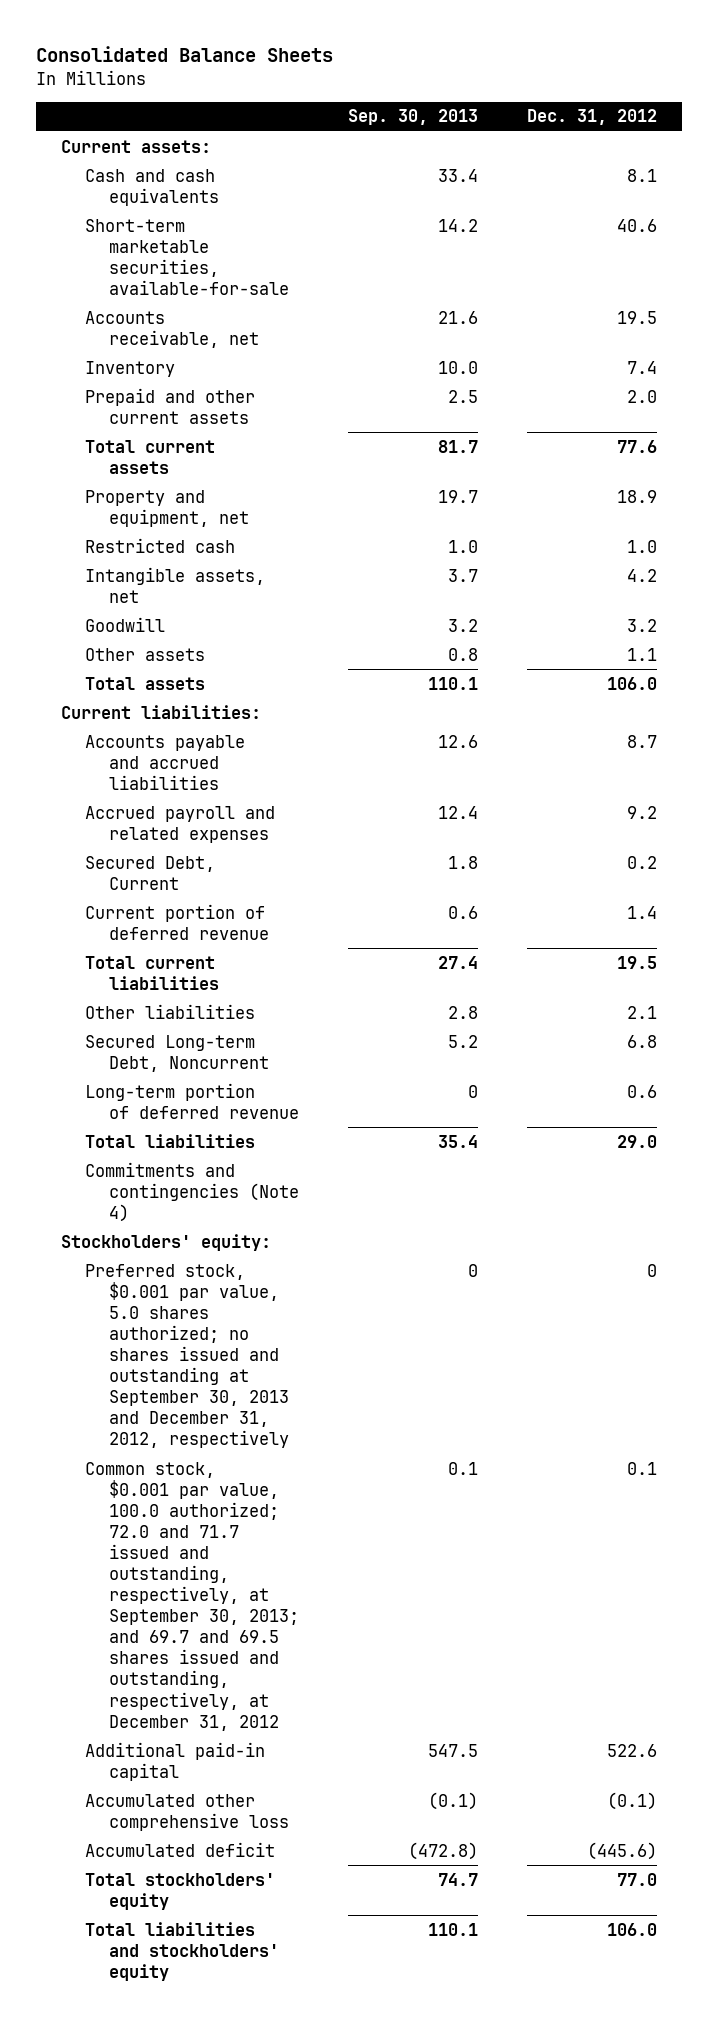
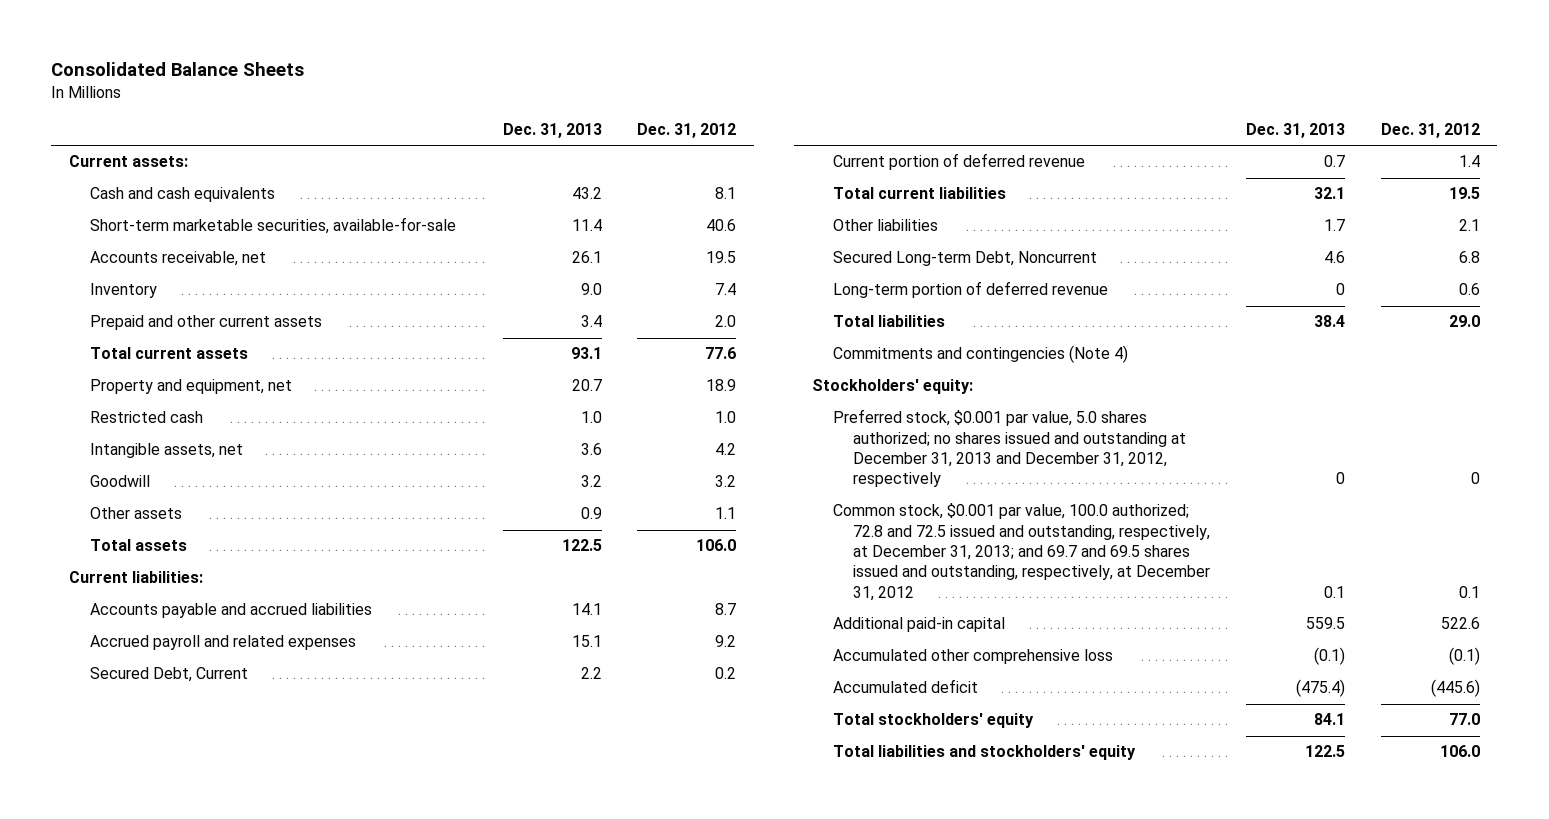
[348,109,479,126] Sep. 30, 2013 -> none
none -> [502,122,602,138] Dec. 31, 2013
[85,1263,290,1449] Preferred stock, $0.001 par value, 5.0 shares authorized; no shares issued and outstanding at September 30, 2013 and December 31, 2012, respectively -> [832,409,1187,488] Preferred stock, $0.001 par value, 5.0 shares authorized; no shares issued and outstanding at December 31, 2013 and December 31, 2012, respectively
[85,1461,300,1731] Common stock, $0.001 par value, 100.0 authorized; 72.0 and 71.7 issued and outstanding, respectively, at September 30, 2013; and 69.7 and 69.5 shares issued and outstanding, respectively, at December 31, 2012 -> [832,503,1211,601] Common stock, $0.001 par value, 100.0 authorized; 72.8 and 72.5 issued and outstanding, respectively, at December 31, 2013; and 69.7 and 69.5 shares issued and outstanding, respectively, at December 31, 2012

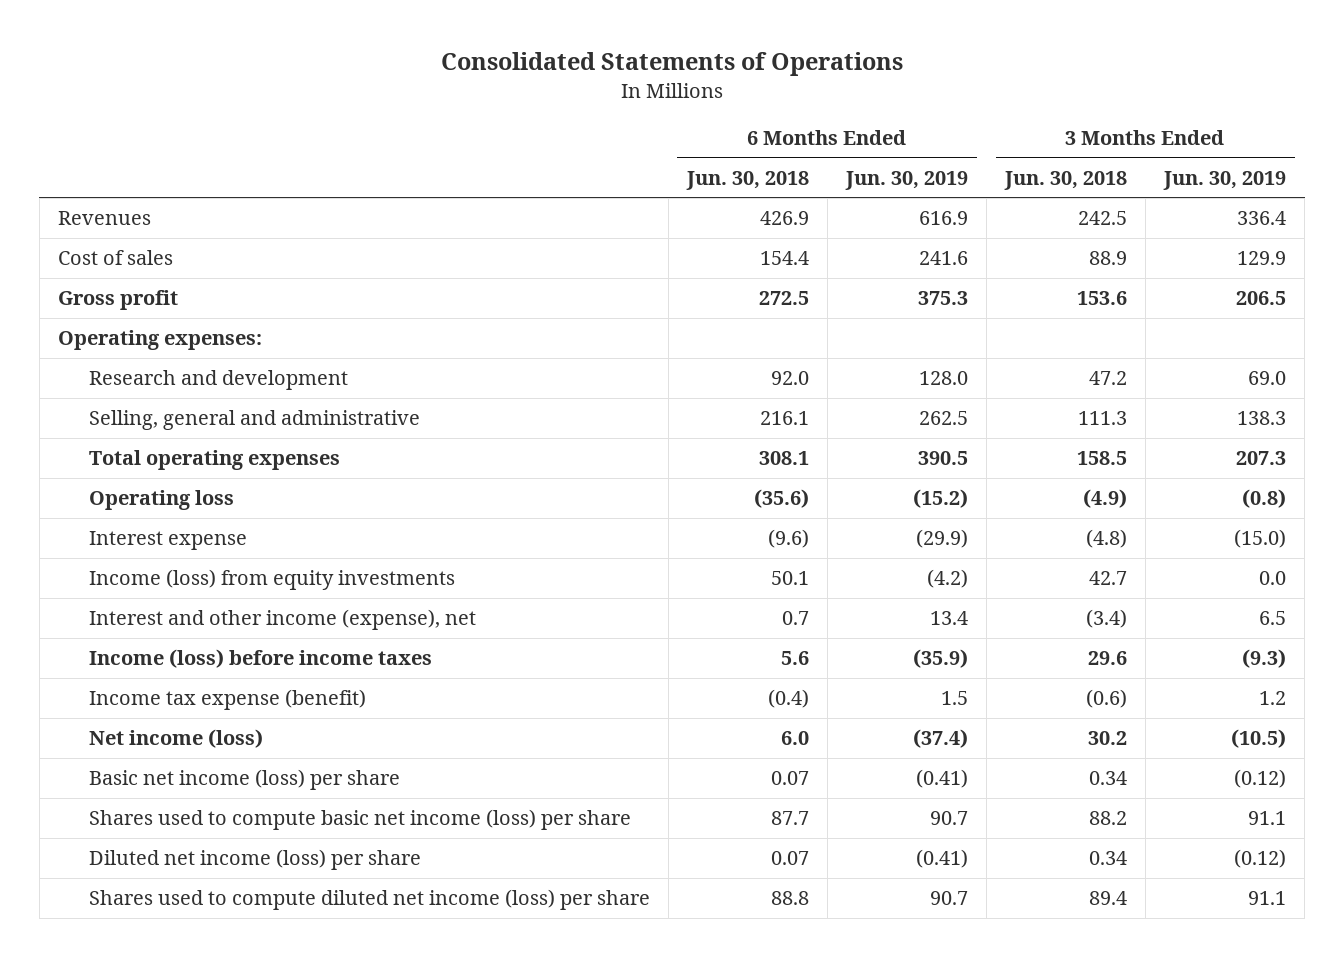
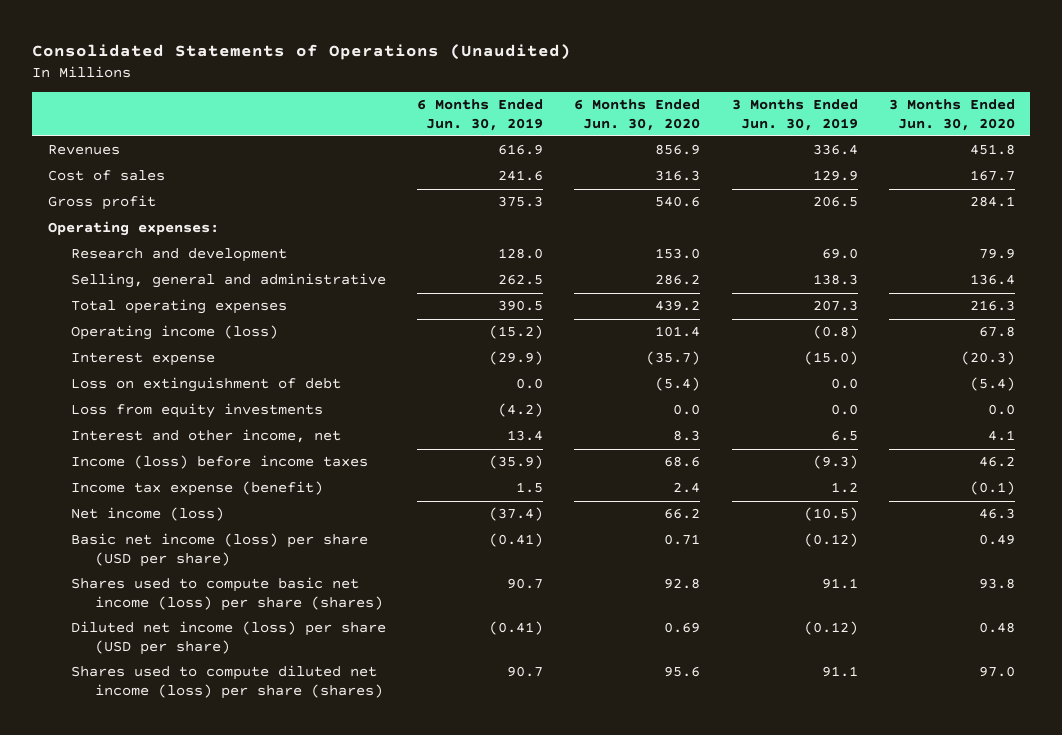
[440,52,903,77] Consolidated Statements of Operations -> [32,43,572,60] Consolidated Statements of Operations (Unaudited)
[685,170,809,190] Jun. 30, 2018 -> none
[1003,170,1127,190] Jun. 30, 2018 -> none
none -> [574,99,701,131] 6 Months Ended Jun. 30, 2020
none -> [888,99,1015,131] 3 Months Ended Jun. 30, 2020
[88,490,234,511] Operating loss -> [71,325,279,341] Operating income (loss)
none -> [71,377,342,393] Loss on extinguishment of debt
[88,569,455,591] Income (loss) from equity investments -> [71,403,324,419] Loss from equity investments
[88,609,476,631] Interest and other income (expense), net -> [71,429,342,444] Interest and other income, net
[88,769,400,791] Basic net income (loss) per share -> [71,533,369,567] Basic net income (loss) per share (USD per share)
[88,809,631,831] Shares used to compute basic net income (loss) per share -> [71,577,383,611] Shares used to compute basic net income (loss) per share (shares)
[88,849,421,871] Diluted net income (loss) per share -> [71,621,387,655] Diluted net income (loss) per share (USD per share)
[88,889,650,911] Shares used to compute diluted net income (loss) per share -> [71,665,383,699] Shares used to compute diluted net income (loss) per share (shares)

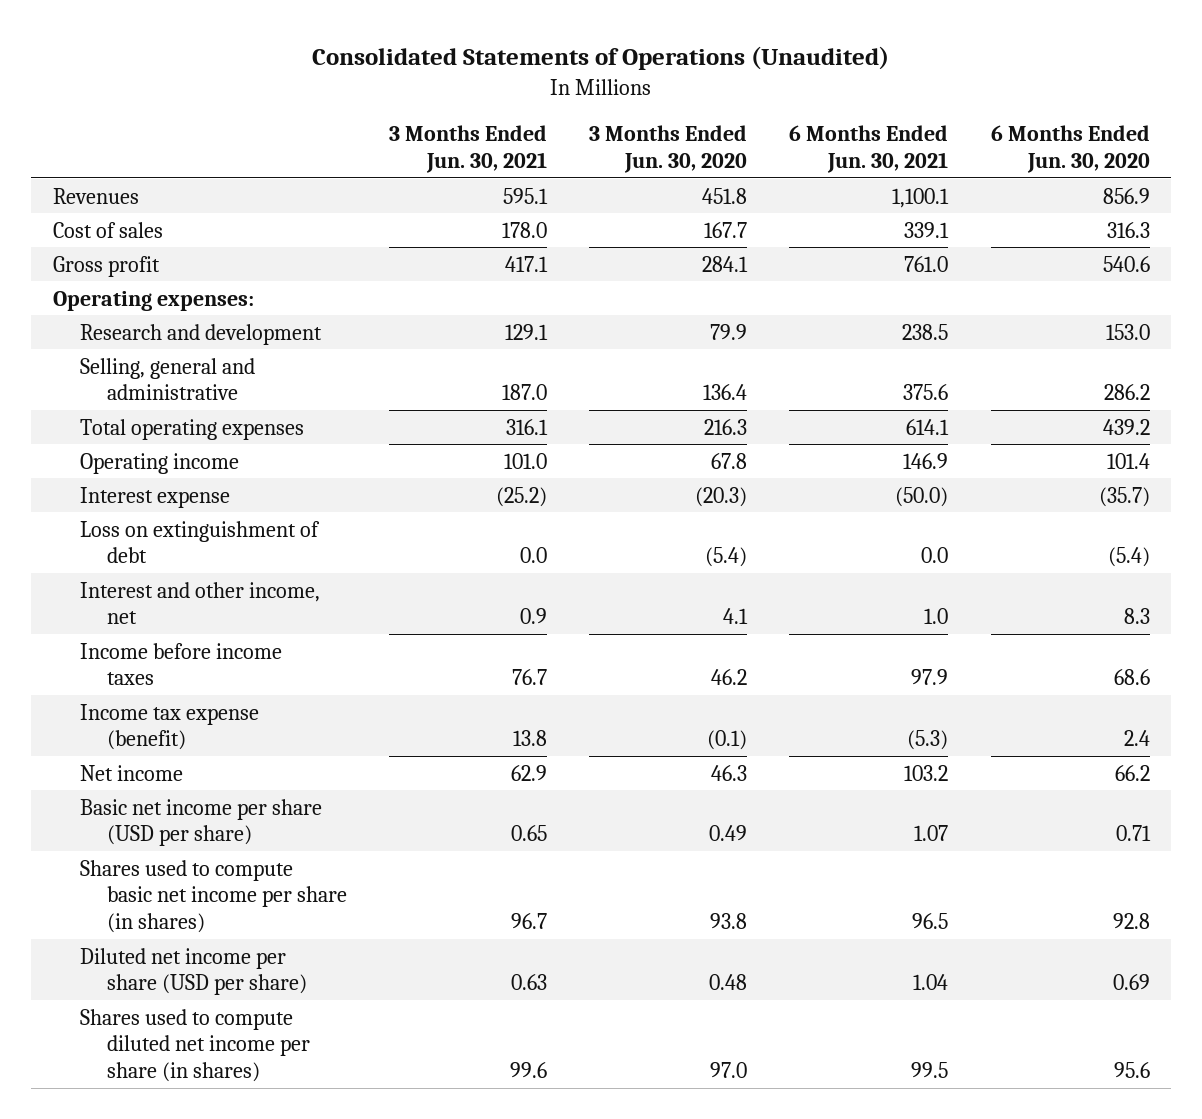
[417,99,544,131] 6 Months Ended Jun. 30, 2019 -> none
[731,99,858,131] 3 Months Ended Jun. 30, 2019 -> none
none -> [388,125,547,174] 3 Months Ended Jun. 30, 2021
none -> [789,125,949,174] 6 Months Ended Jun. 30, 2021
[71,325,279,341] Operating income (loss) -> [79,452,239,474] Operating income
[71,403,324,419] Loss from equity investments -> none
[71,455,369,470] Income (loss) before income taxes -> [79,642,282,686] Income before income taxes
[71,507,225,522] Net income (loss) -> [79,764,183,781] Net income
[71,533,369,567] Basic net income (loss) per share (USD per share) -> [79,798,322,847] Basic net income per share (USD per share)
[71,577,383,611] Shares used to compute basic net income (loss) per share (shares) -> [79,859,347,934] Shares used to compute basic net income per share (in shares)
[71,621,387,655] Diluted net income (loss) per share (USD per share) -> [79,947,307,996] Diluted net income per share (USD per share)
[71,665,383,699] Shares used to compute diluted net income (loss) per share (shares) -> [79,1008,310,1083] Shares used to compute diluted net income per share (in shares)

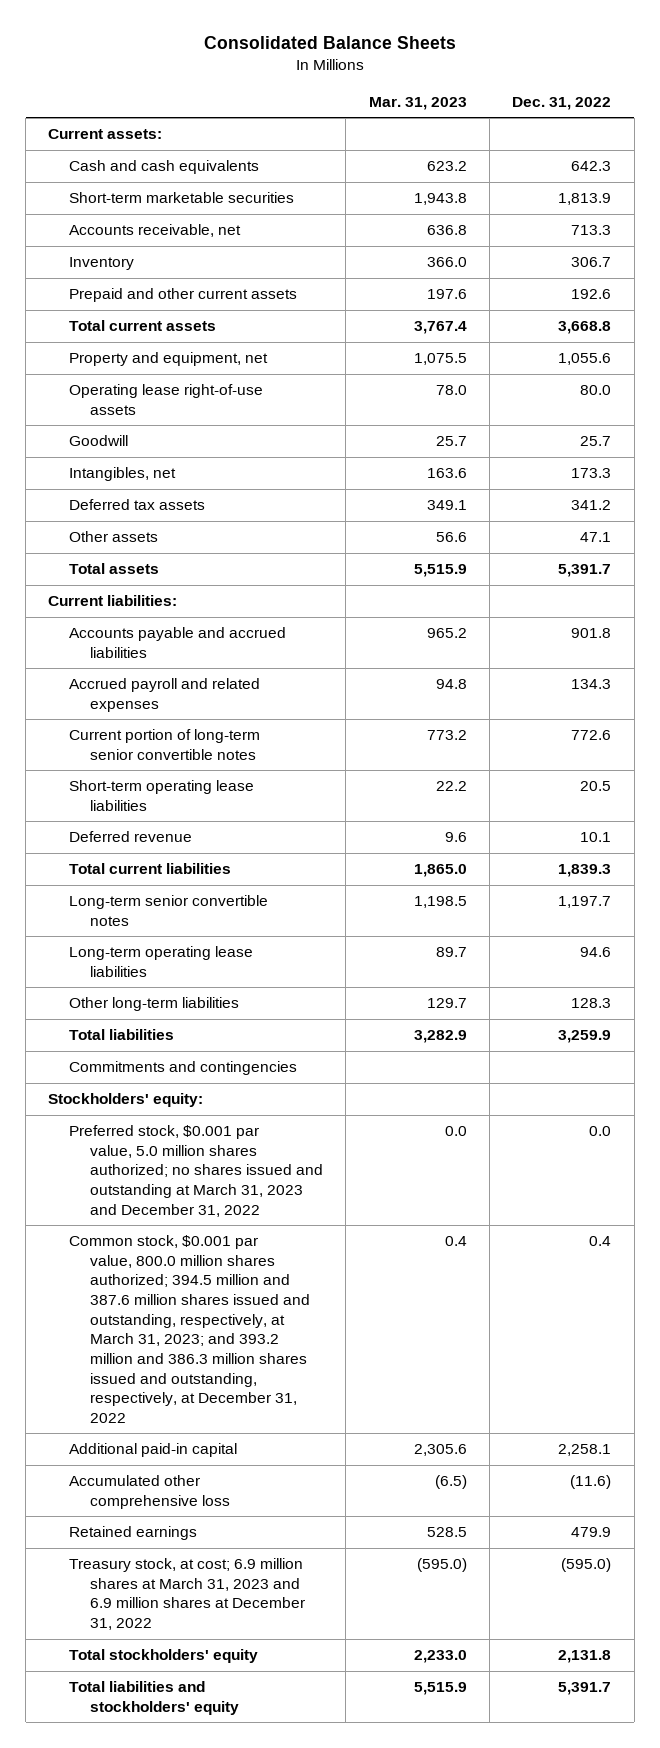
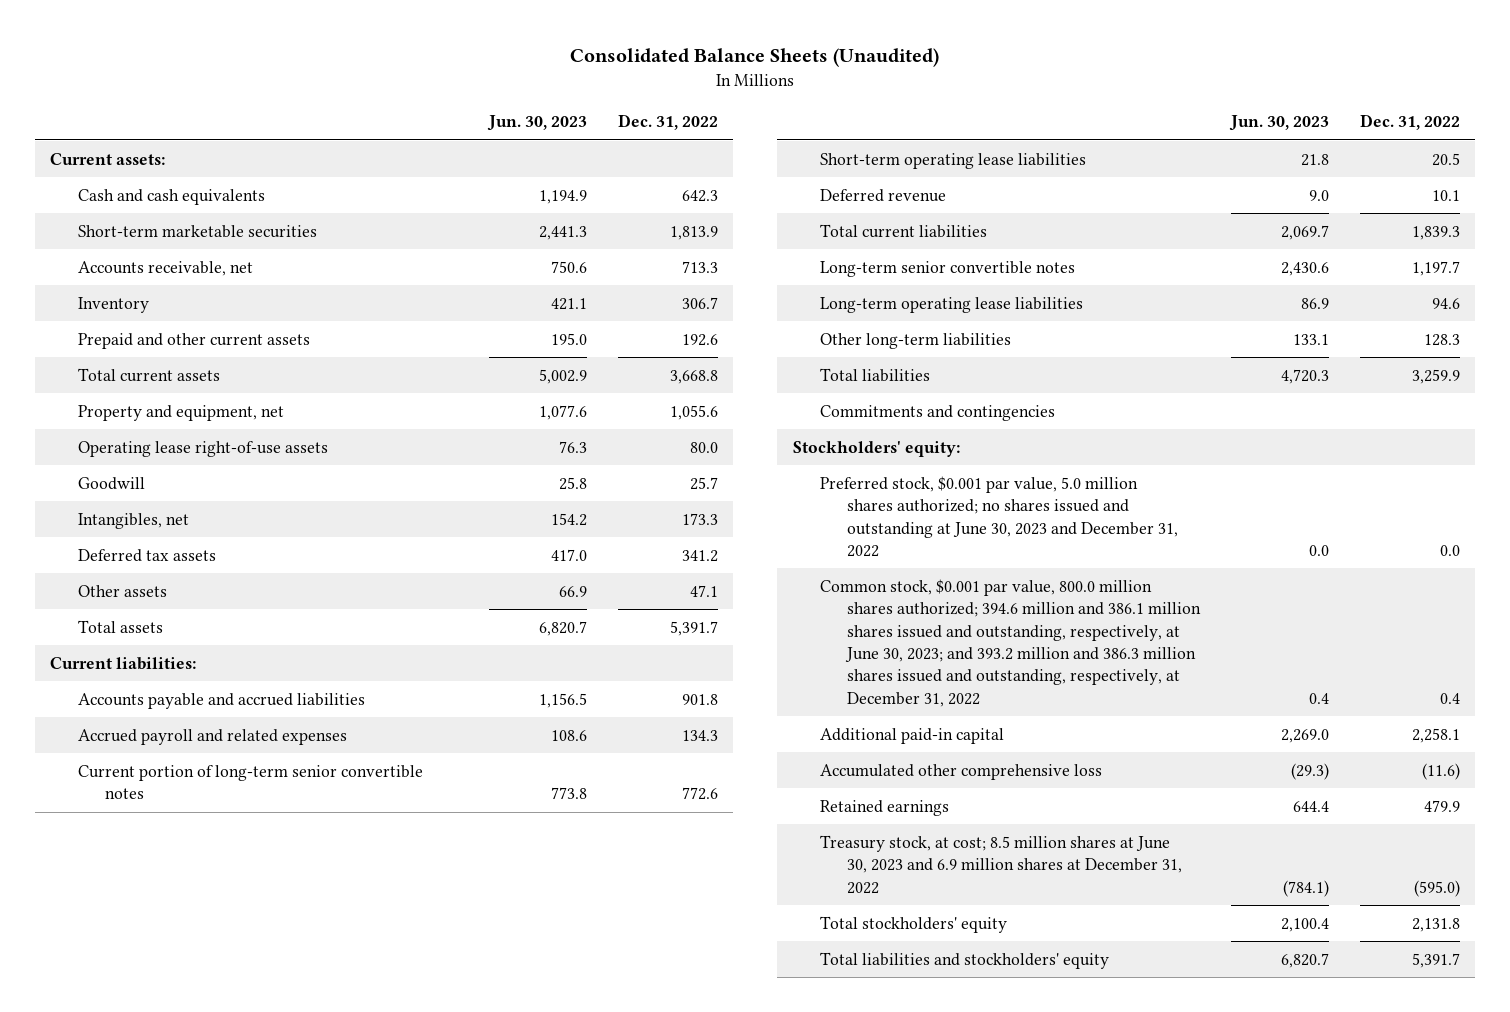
[203,36,456,50] Consolidated Balance Sheets -> [570,48,940,68] Consolidated Balance Sheets (Unaudited)
[368,96,467,110] Mar. 31, 2023 -> none
none -> [486,115,587,132] Jun. 30, 2023
[69,1125,323,1217] Preferred stock, $0.001 par value, 5.0 million shares authorized; no shares issued and outstanding at March 31, 2023 and December 31, 2022 -> [819,475,1178,557] Preferred stock, $0.001 par value, 5.0 million shares authorized; no shares issued and outstanding at June 30, 2023 and December 31, 2022
[69,1235,310,1423] Common stock, $0.001 par value, 800.0 million shares authorized; 394.5 million and 387.6 million shares issued and outstanding, respectively, at March 31, 2023; and 393.2 million and 386.3 million shares issued and outstanding, respectively, at December 31, 2022 -> [819,578,1201,707] Common stock, $0.001 par value, 800.0 million shares authorized; 394.6 million and 386.1 million shares issued and outstanding, respectively, at June 30, 2023; and 393.2 million and 386.3 million shares issued and outstanding, respectively, at December 31, 2022
[69,1558,305,1631] Treasury stock, at cost; 6.9 million shares at March 31, 2023 and 6.9 million shares at December 31, 2022 -> [819,834,1182,894] Treasury stock, at cost; 8.5 million shares at June 30, 2023 and 6.9 million shares at December 31, 2022

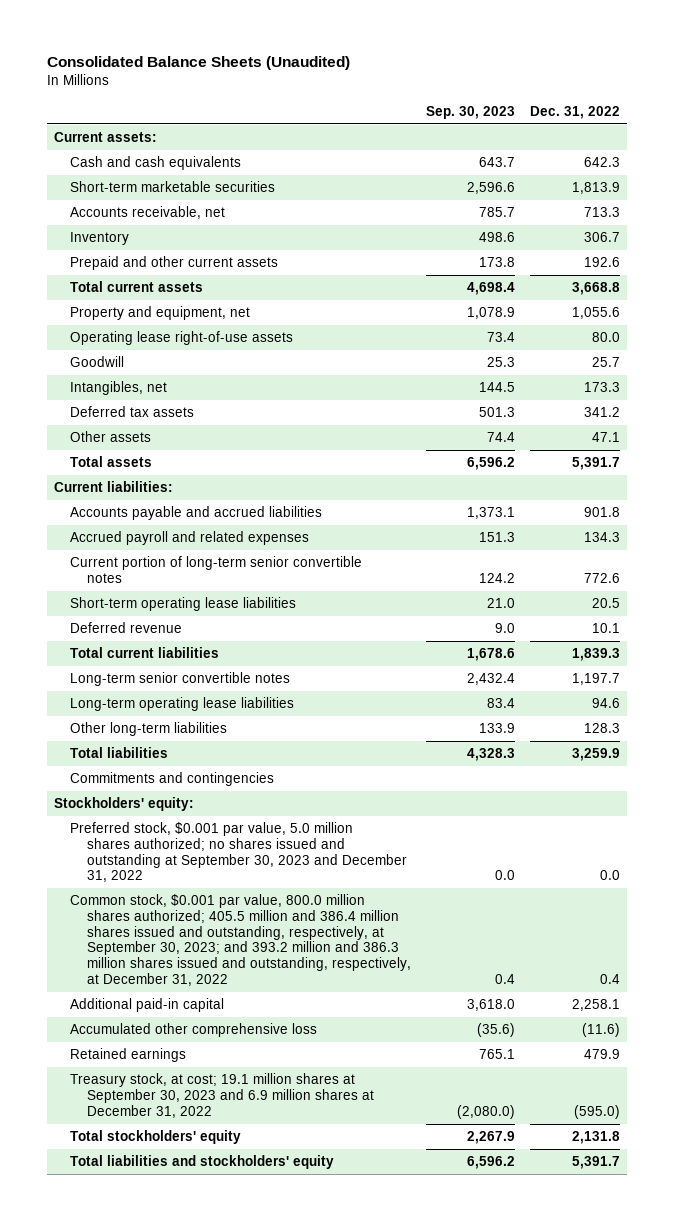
[486,115,587,132] Jun. 30, 2023 -> none
none -> [425,105,515,119] Sep. 30, 2023
[819,475,1178,557] Preferred stock, $0.001 par value, 5.0 million shares authorized; no shares issued and outstanding at June 30, 2023 and December 31, 2022 -> [70,822,407,883] Preferred stock, $0.001 par value, 5.0 million shares authorized; no shares issued and outstanding at September 30, 2023 and December 31, 2022
[819,578,1201,707] Common stock, $0.001 par value, 800.0 million shares authorized; 394.6 million and 386.1 million shares issued and outstanding, respectively, at June 30, 2023; and 393.2 million and 386.3 million shares issued and outstanding, respectively, at December 31, 2022 -> [70,894,411,986] Common stock, $0.001 par value, 800.0 million shares authorized; 405.5 million and 386.4 million shares issued and outstanding, respectively, at September 30, 2023; and 393.2 million and 386.3 million shares issued and outstanding, respectively, at December 31, 2022
[819,834,1182,894] Treasury stock, at cost; 8.5 million shares at June 30, 2023 and 6.9 million shares at December 31, 2022 -> [70,1073,374,1118] Treasury stock, at cost; 19.1 million shares at September 30, 2023 and 6.9 million shares at December 31, 2022

